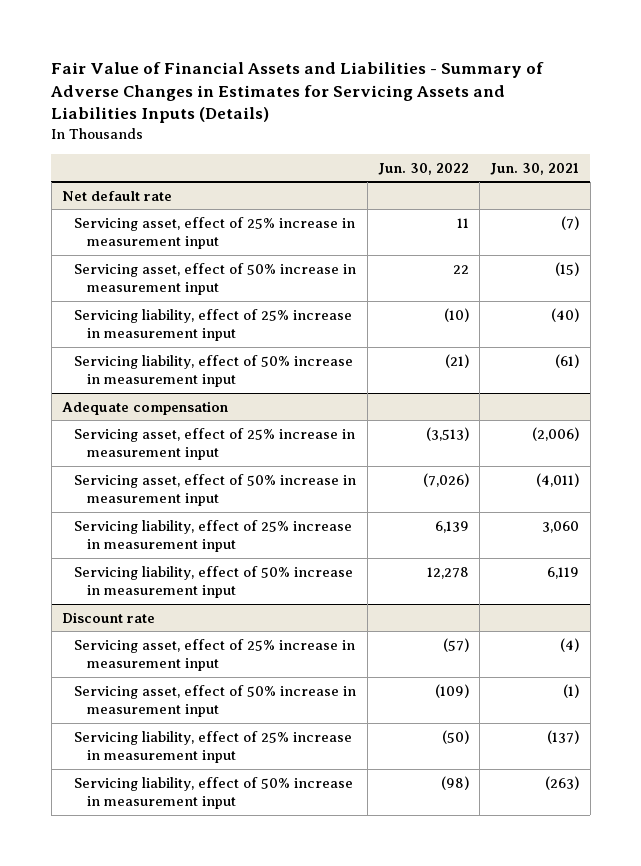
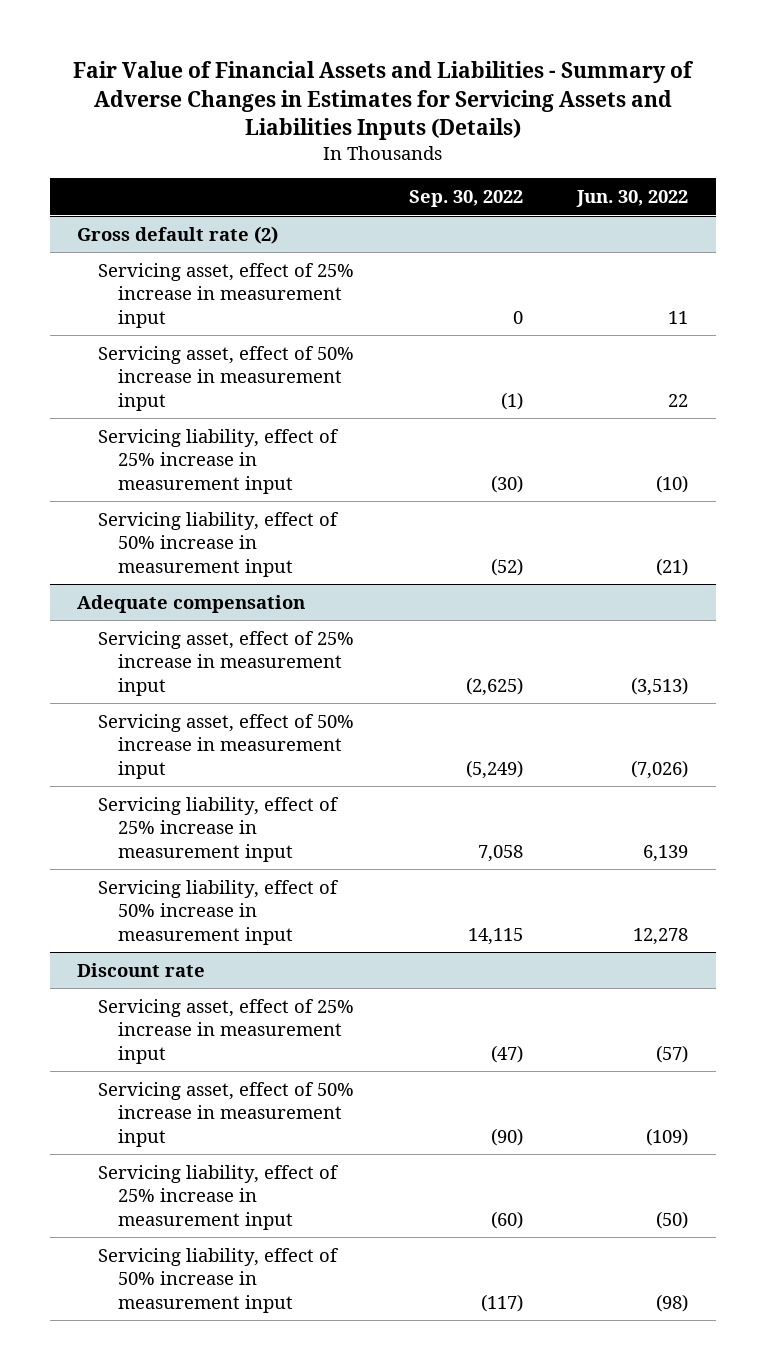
[490,162,580,175] Jun. 30, 2021 -> none
none -> [408,190,523,208] Sep. 30, 2022
[61,190,172,201] Net default rate -> [77,225,279,244] Gross default rate (2)

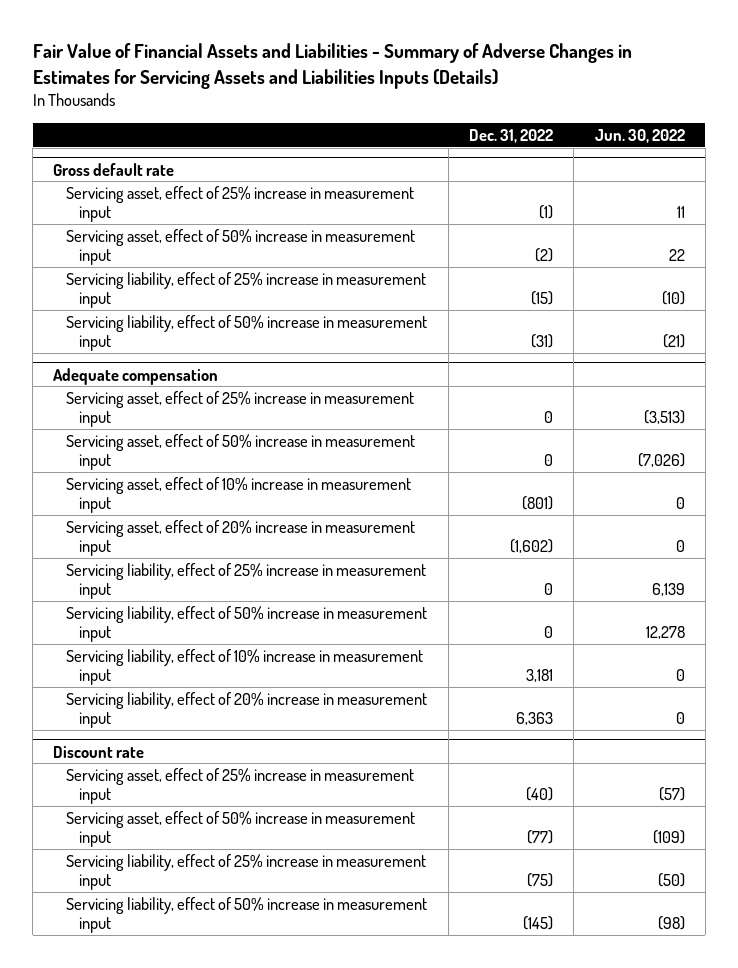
[408,190,523,208] Sep. 30, 2022 -> none
none -> [468,128,553,143] Dec. 31, 2022
[77,225,279,244] Gross default rate (2) -> [53,162,175,176] Gross default rate
none -> [66,476,412,514] Servicing asset, effect of 10% increase in measurement input
none -> [66,519,416,557] Servicing asset, effect of 20% increase in measurement input
none -> [66,648,424,686] Servicing liability, effect of 10% increase in measurement input
none -> [66,691,428,729] Servicing liability, effect of 20% increase in measurement input

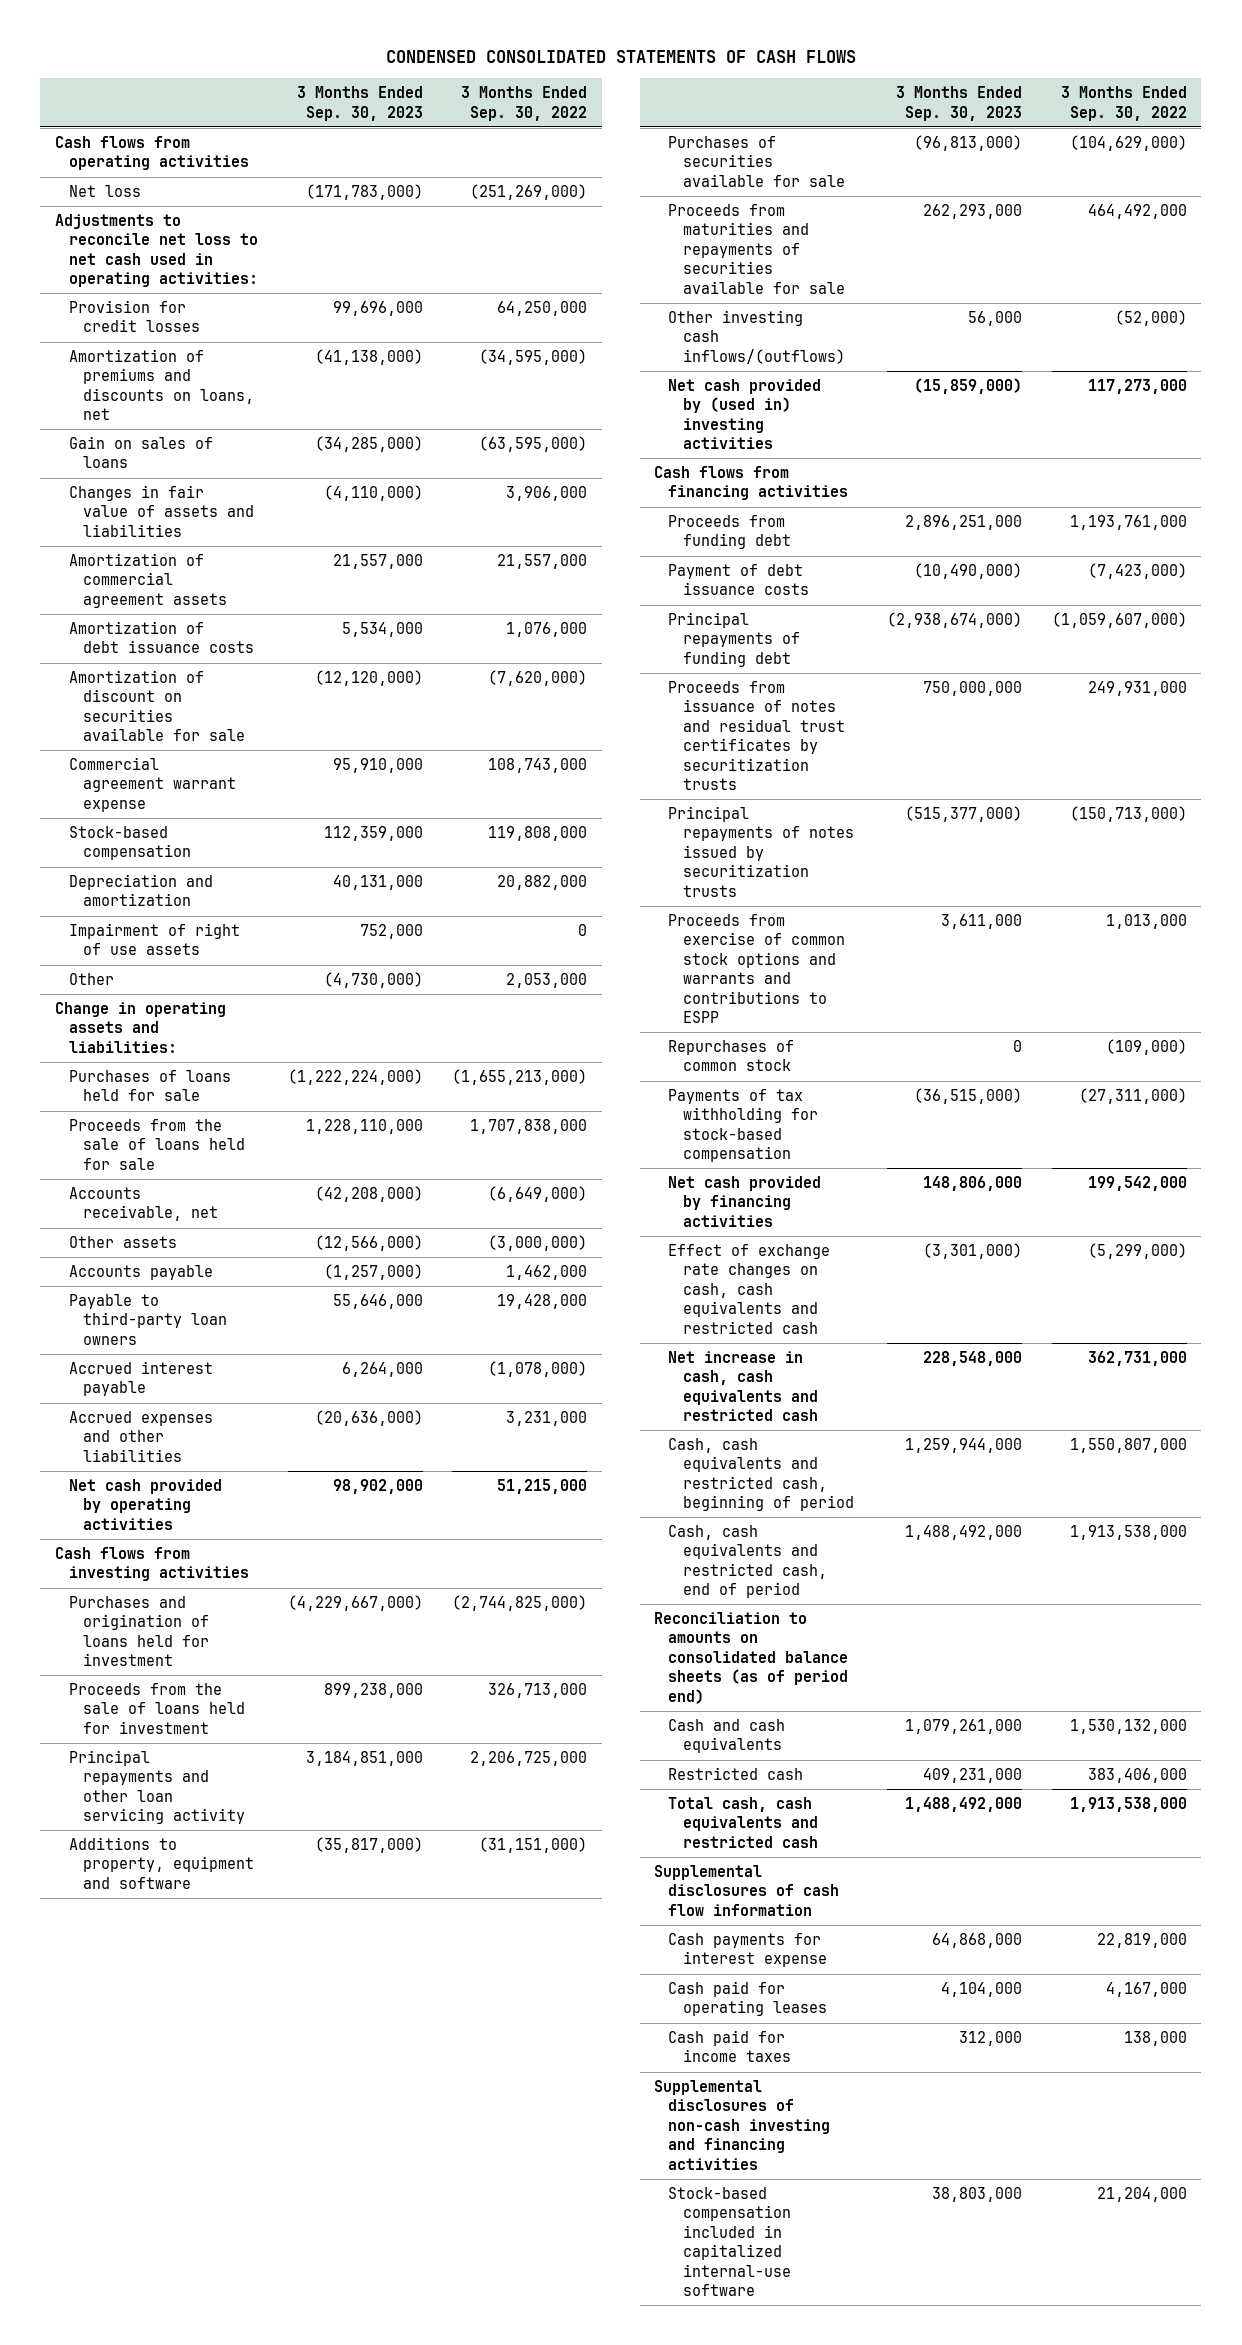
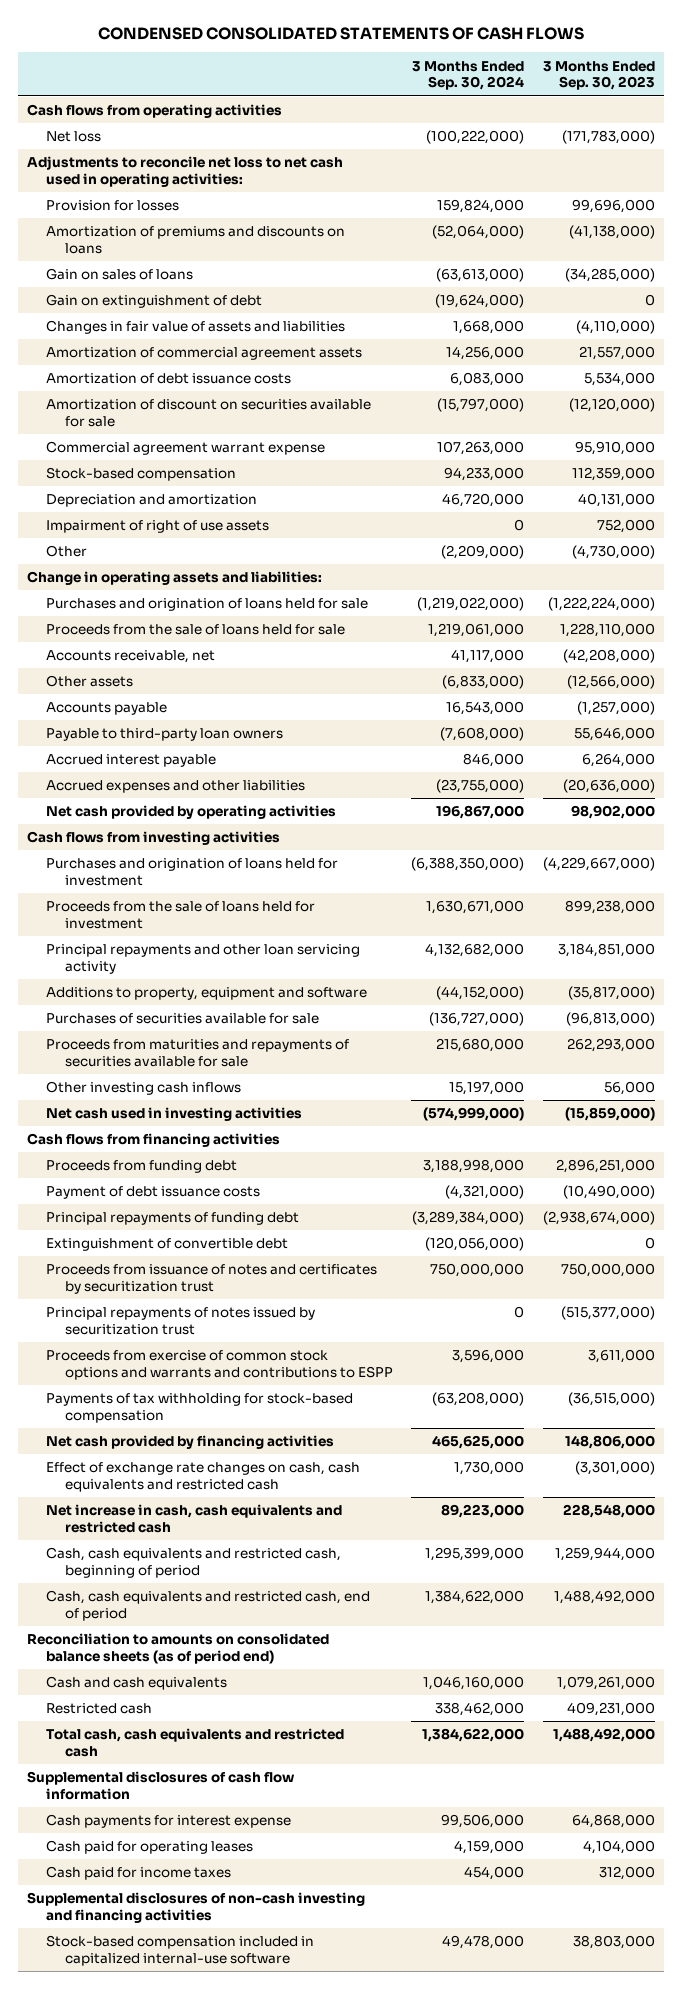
[461,86,588,121] 3 Months Ended Sep. 30, 2022 -> none
none -> [412,60,525,91] 3 Months Ended Sep. 30, 2024
[69,300,201,333] Provision for credit losses -> [46,200,180,212] Provision for losses
[69,349,255,421] Amortization of premiums and discounts on loans, net -> [46,226,346,254] Amortization of premiums and discounts on loans
none -> [46,294,263,309] Gain on extinguishment of debt
[69,1070,232,1102] Purchases of loans held for sale -> [46,598,369,612] Purchases and origination of loans held for sale
[668,310,845,364] Other investing cash inflows/(outflows) -> [46,1081,242,1096] Other investing cash inflows
[668,379,822,450] Net cash provided by (used in) investing activities -> [46,1107,303,1122] Net cash used in investing activities
none -> [46,1238,289,1252] Extinguishment of convertible debt
[668,681,845,790] Proceeds from issuance of notes and residual trust certificates by securitization trusts -> [46,1264,378,1294] Proceeds from issuance of notes and certificates by securitization trust
[668,806,854,897] Principal repayments of notes issued by securitization trusts -> [46,1307,316,1335] Principal repayments of notes issued by securitization trust
[668,1040,795,1072] Repurchases of common stock -> none

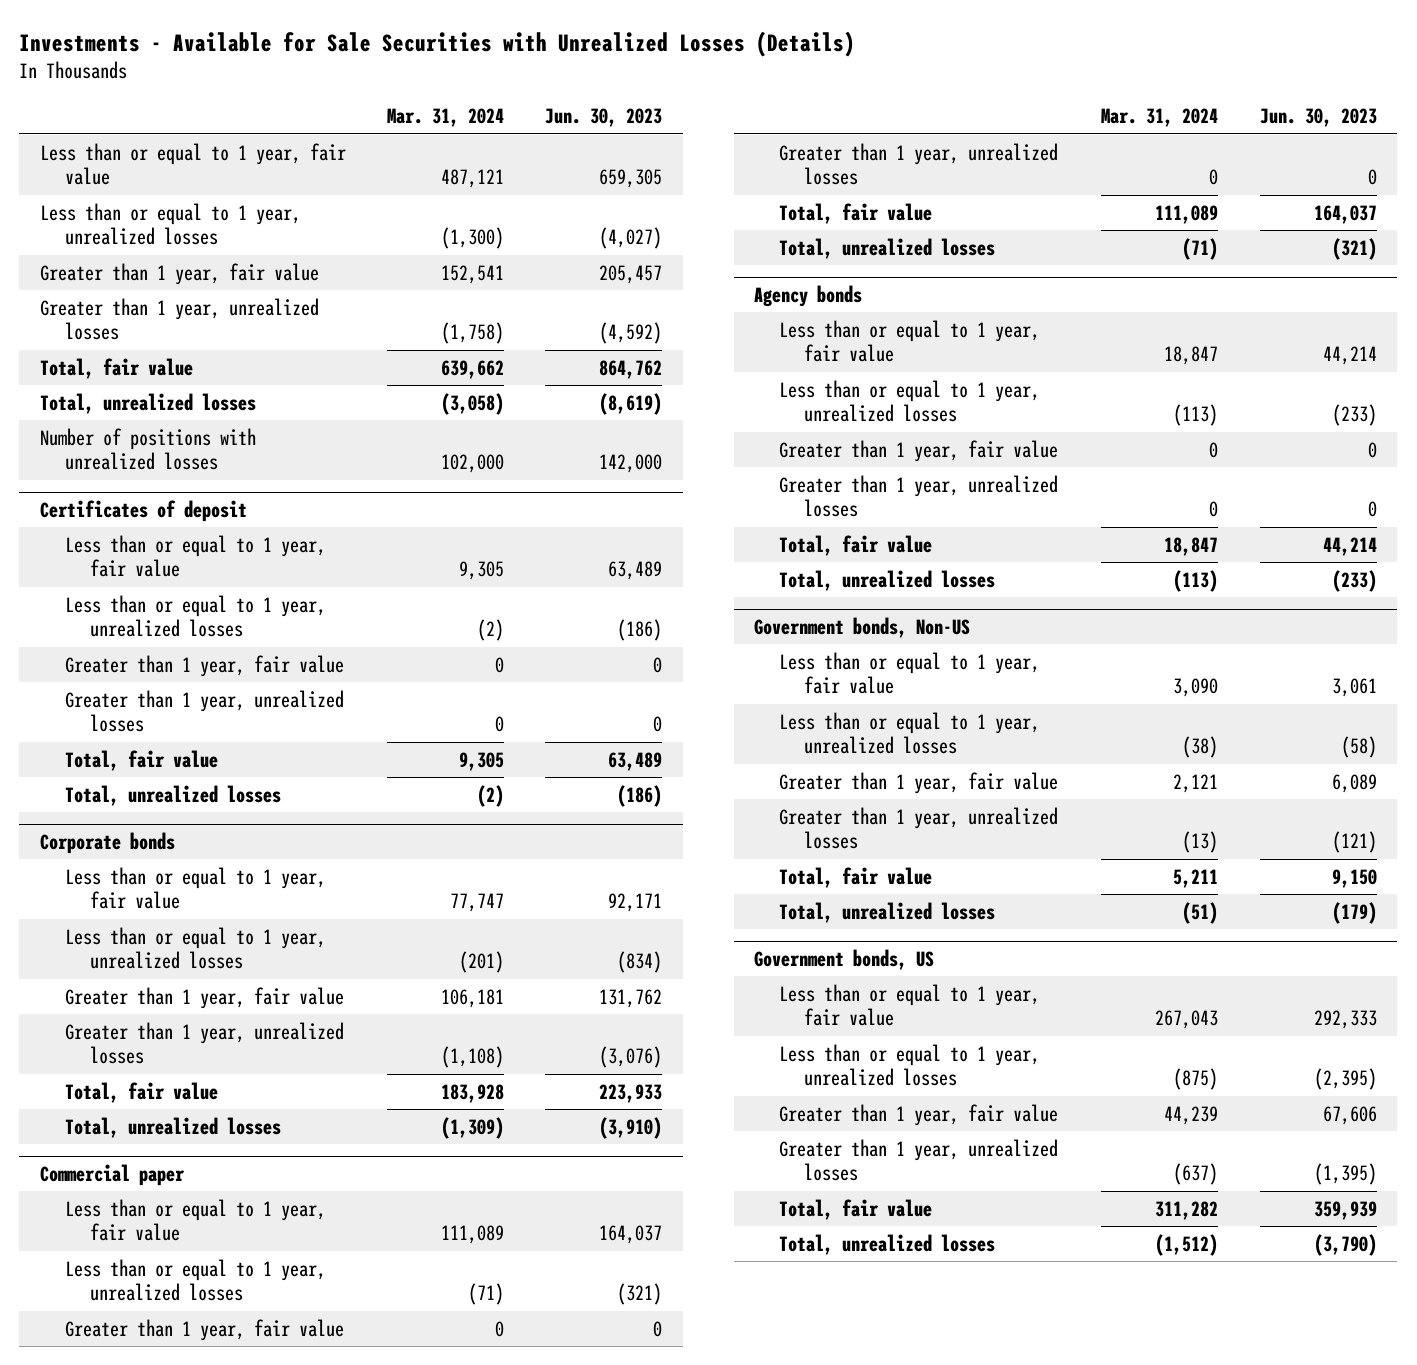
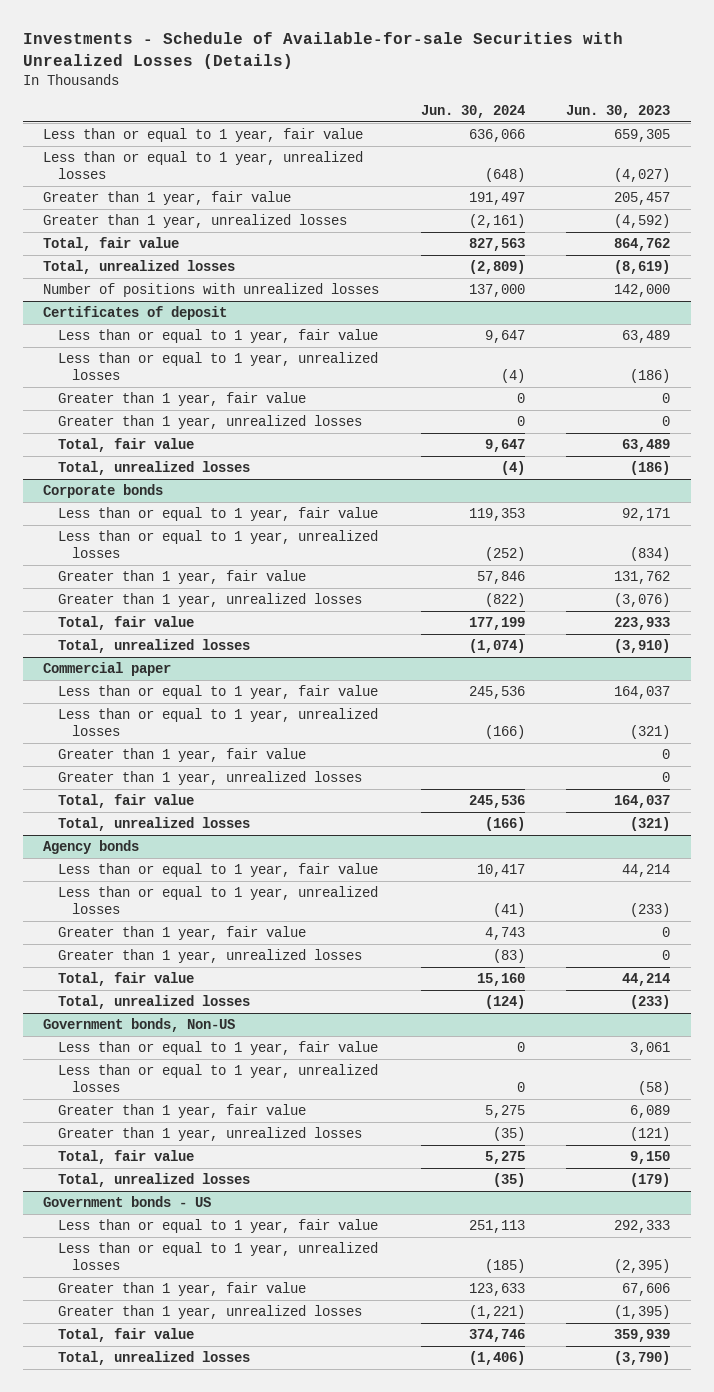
[19,30,856,57] Investments - Available for Sale Securities with Unrealized Losses (Details) -> [22,32,623,70] Investments - Schedule of Available-for-sale Securities with Unrealized Losses (Details)
[387,108,505,128] Mar. 31, 2024 -> none
none -> [420,104,525,118] Jun. 30, 2024
[754,949,935,971] Government bonds, US -> [43,1195,212,1207] Government bonds - US

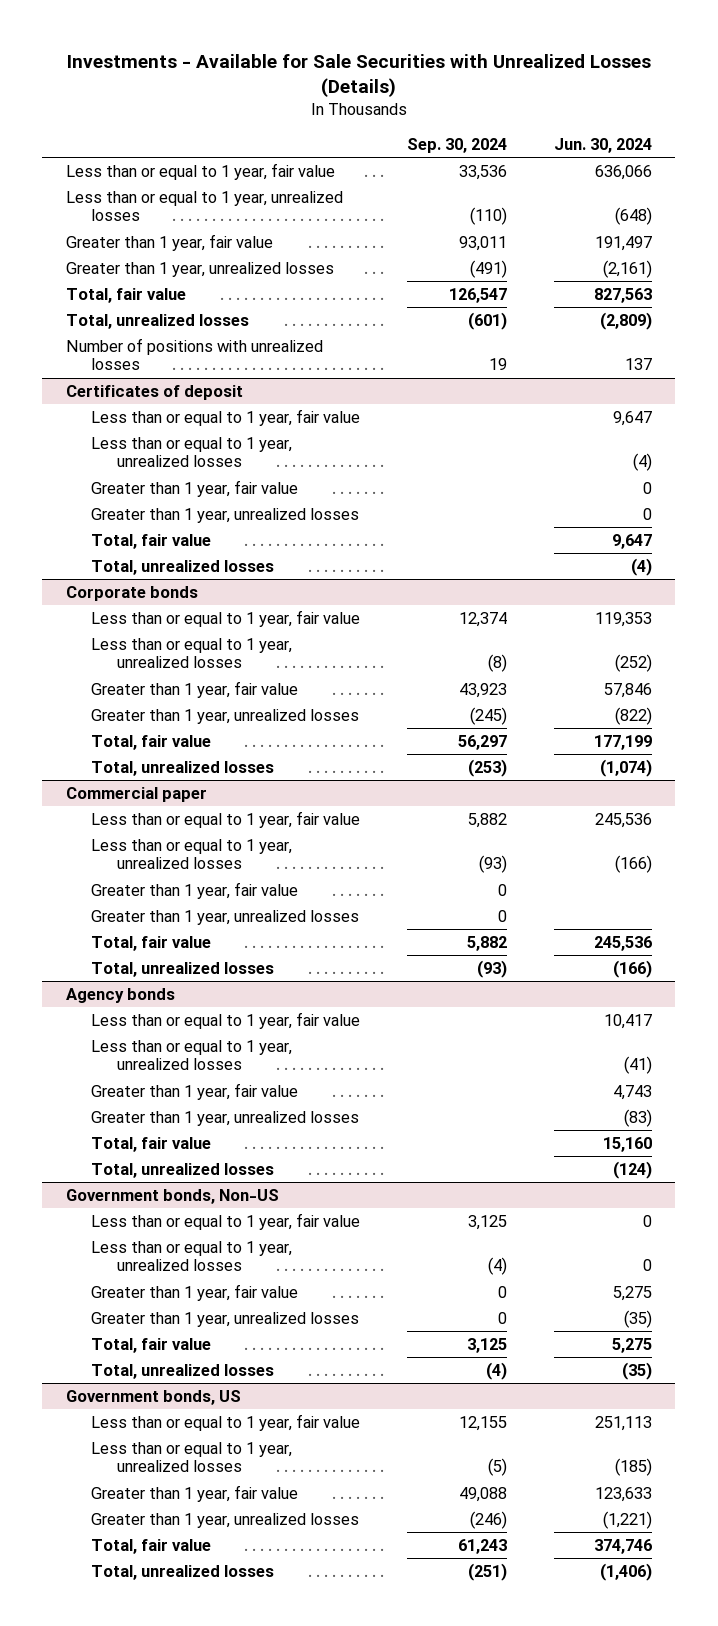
[22,32,623,70] Investments - Schedule of Available-for-sale Securities with Unrealized Losses (Details) -> [66,53,651,98] Investments - Available for Sale Securities with Unrealized Losses (Details)
[566,104,671,118] Jun. 30, 2023 -> none
none -> [407,138,508,154] Sep. 30, 2024
[468,283,525,297] 137,000 -> [624,358,652,371] 137
[43,1195,212,1207] Government bonds - US -> [65,1389,241,1405] Government bonds, US

